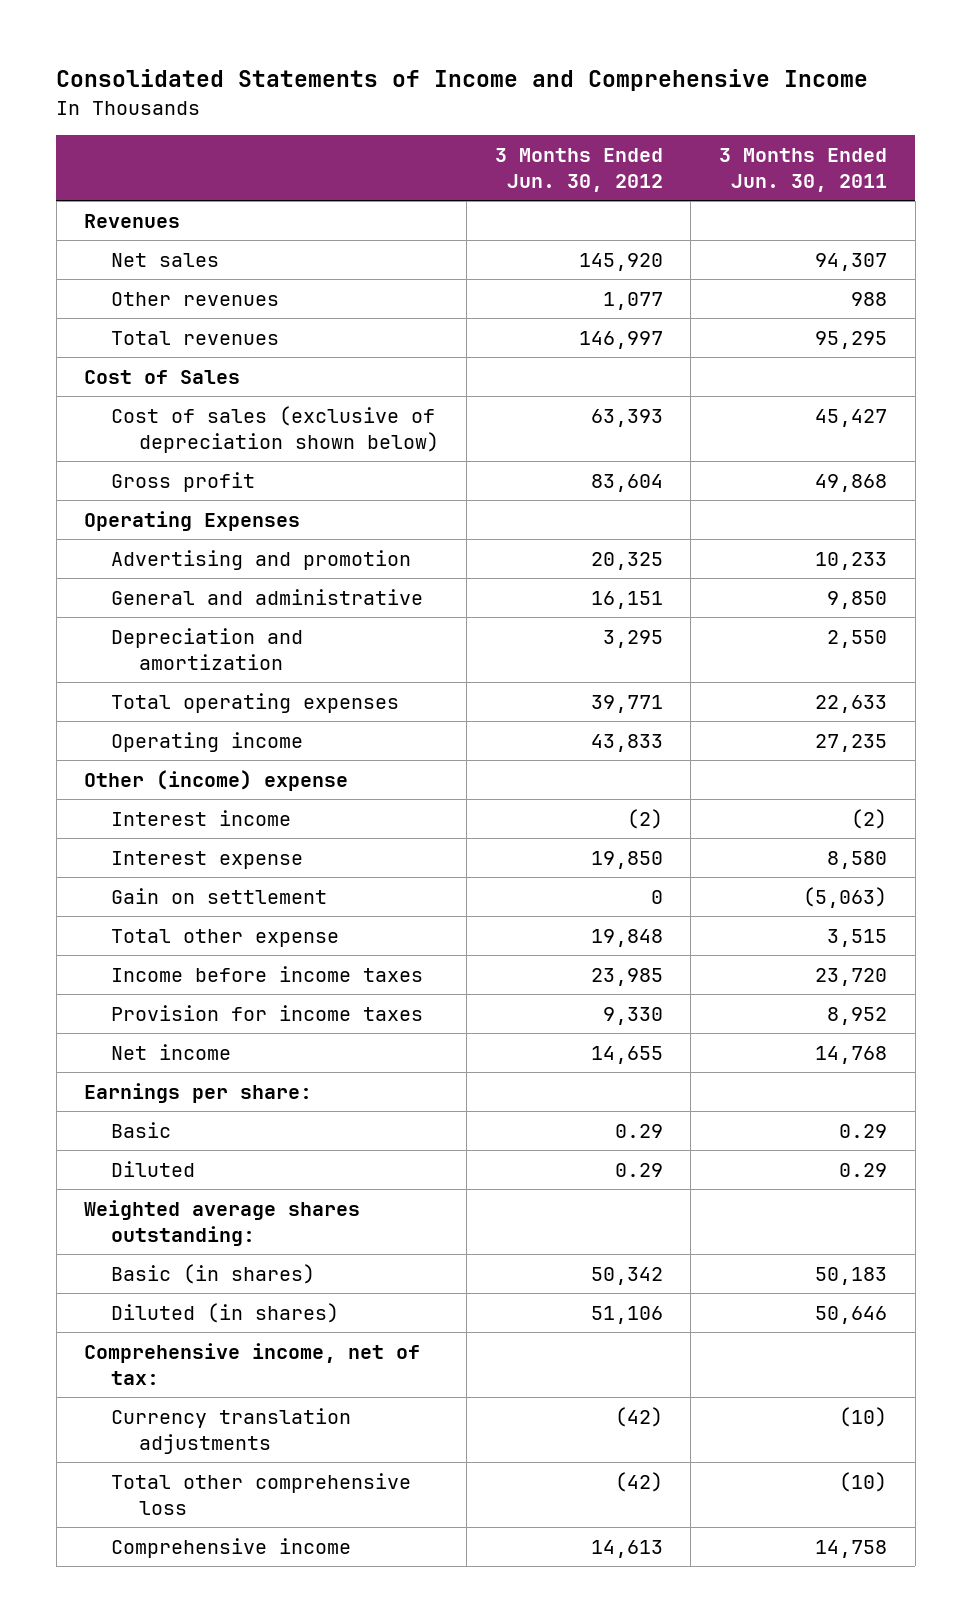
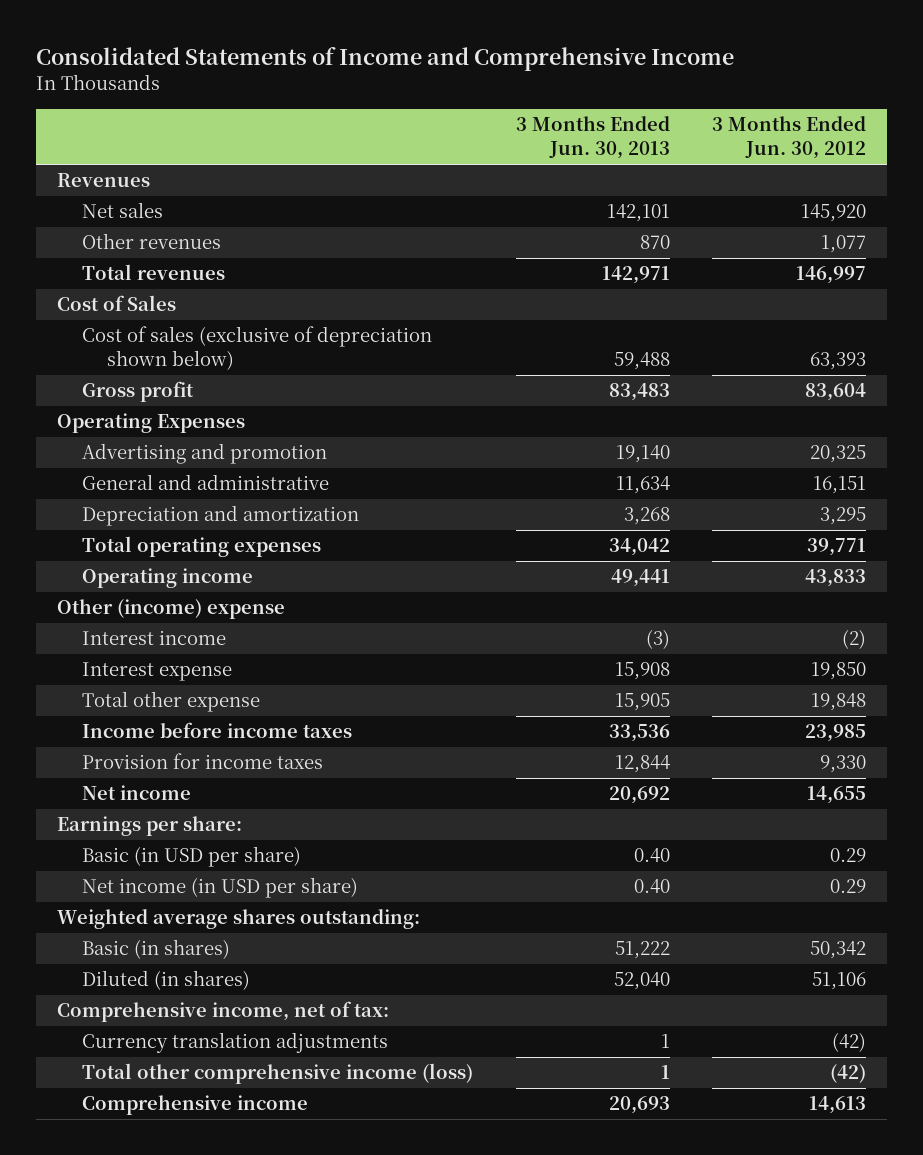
[719,147,888,192] 3 Months Ended Jun. 30, 2011 -> none
none -> [515,116,670,160] 3 Months Ended Jun. 30, 2013
[111,888,328,905] Gain on settlement -> none
[111,1122,172,1139] Basic -> [81,846,301,868] Basic (in USD per share)
[111,1161,196,1178] Diluted -> [81,877,358,899] Net income (in USD per share)
[111,1473,412,1516] Total other comprehensive loss -> [81,1063,473,1085] Total other comprehensive income (loss)

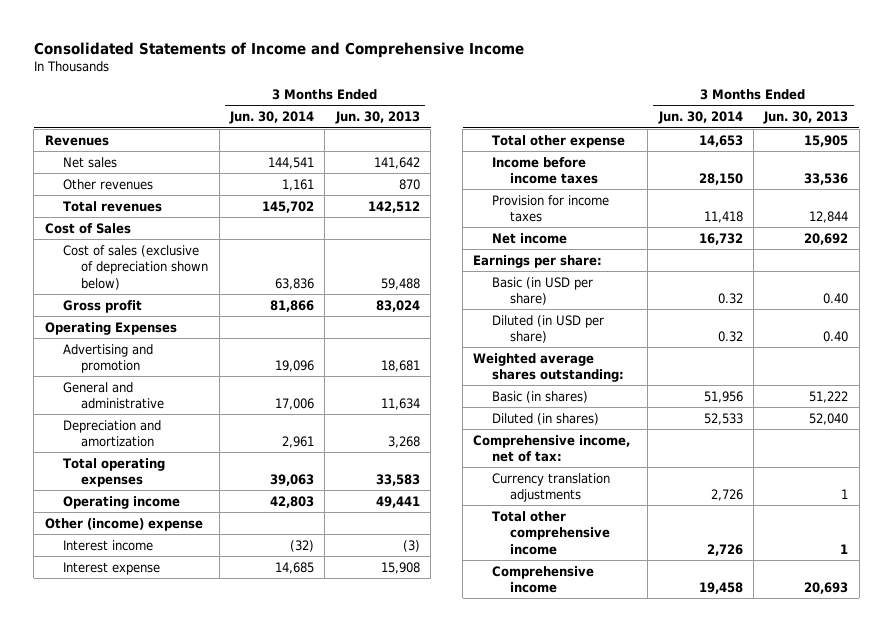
[712,116,867,160] 3 Months Ended Jun. 30, 2012 -> none
none -> [228,111,314,125] Jun. 30, 2014
[606,204,670,223] 142,101 -> [373,156,420,169] 141,642
[601,266,670,285] 142,971 -> [367,200,420,213] 142,512
[608,383,670,402] 83,483 -> [375,299,420,312] 83,024
[615,445,670,464] 19,140 -> [380,360,420,373] 18,681
[608,538,670,557] 34,042 -> [375,474,420,487] 33,583
[81,877,358,899] Net income (in USD per share) -> [491,314,604,344] Diluted (in USD per share)
[81,1063,473,1085] Total other comprehensive income (loss) -> [491,510,610,555] Total other comprehensive income

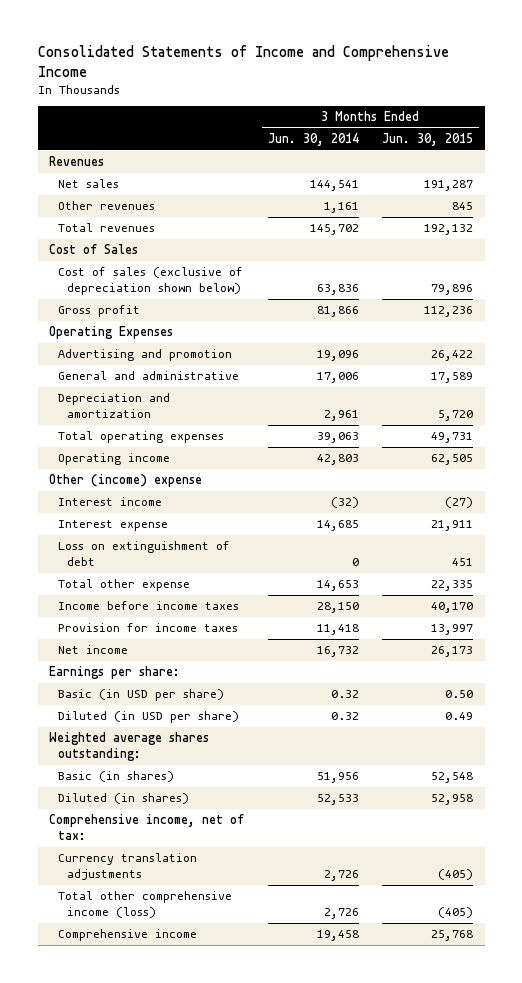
[334,111,420,125] Jun. 30, 2013 -> none
none -> [381,133,473,147] Jun. 30, 2015
none -> [58,541,231,567] Loss on extinguishment of debt
[491,510,610,555] Total other comprehensive income -> [58,891,233,919] Total other comprehensive income (loss)

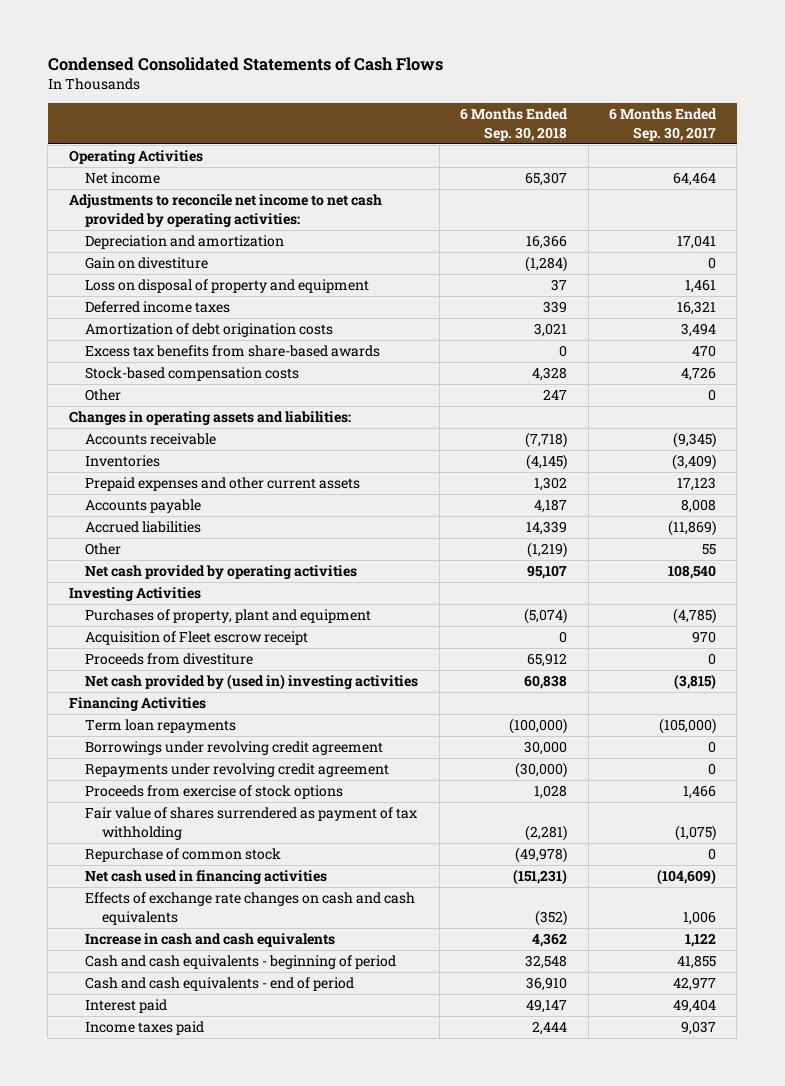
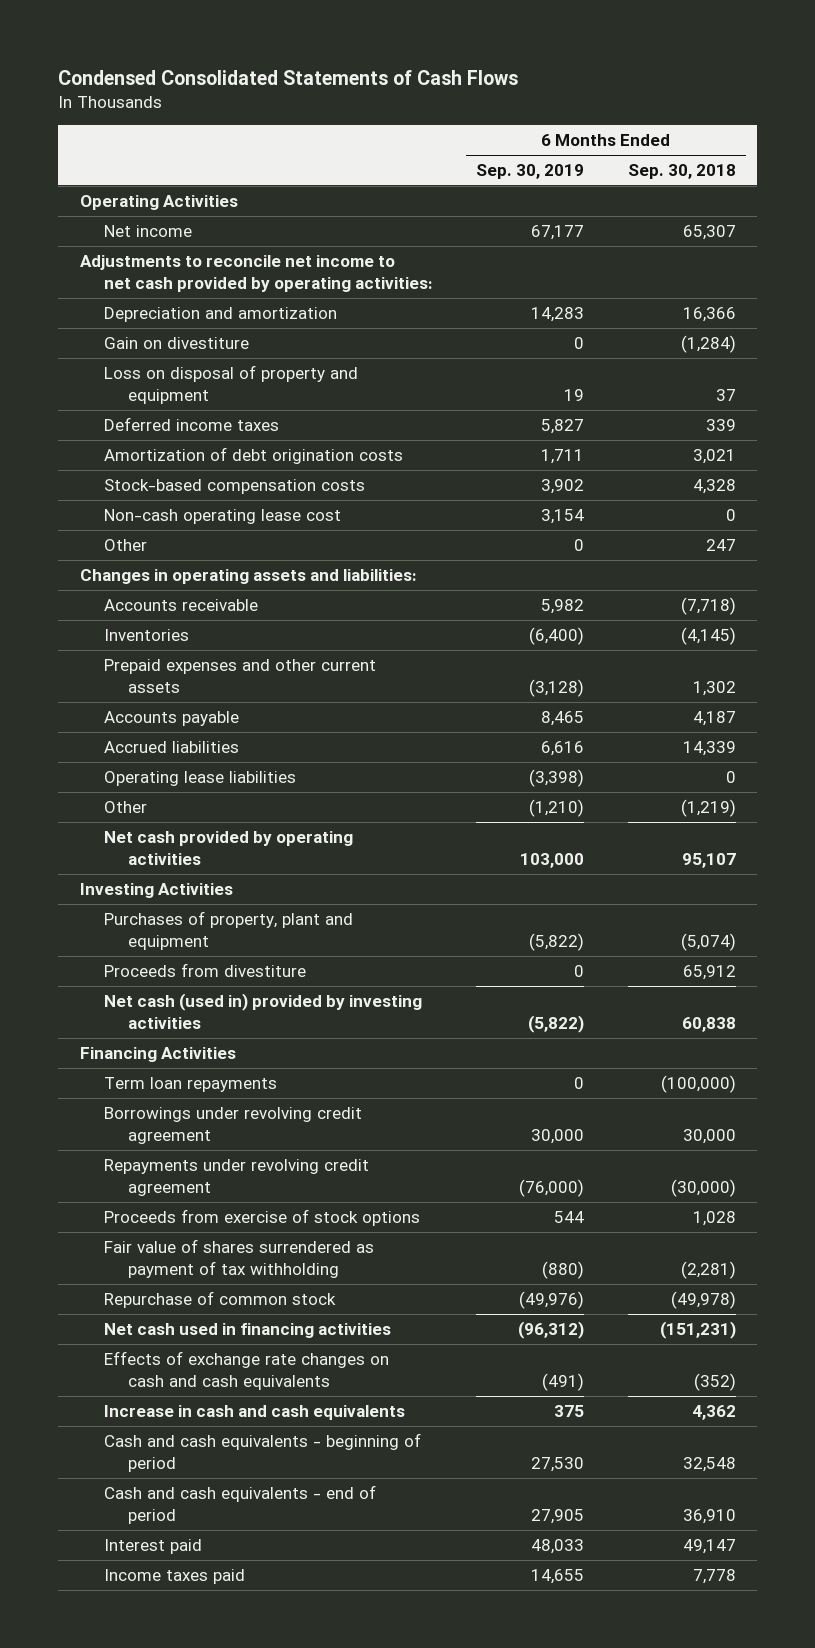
[609,108,718,141] 6 Months Ended Sep. 30, 2017 -> none
none -> [476,164,585,180] Sep. 30, 2019
[85,345,381,358] Excess tax benefits from share-based awards -> none
none -> [104,509,342,525] Non-cash operating lease cost
none -> [104,771,297,787] Operating lease liabilities
[85,631,309,646] Acquisition of Fleet escrow receipt -> none
[85,674,419,691] Net cash provided by (used in) investing activities -> [104,993,423,1029] Net cash (used in) provided by investing activities
[532,1021,568,1036] 2,444 -> [692,1569,736,1585] 7,778

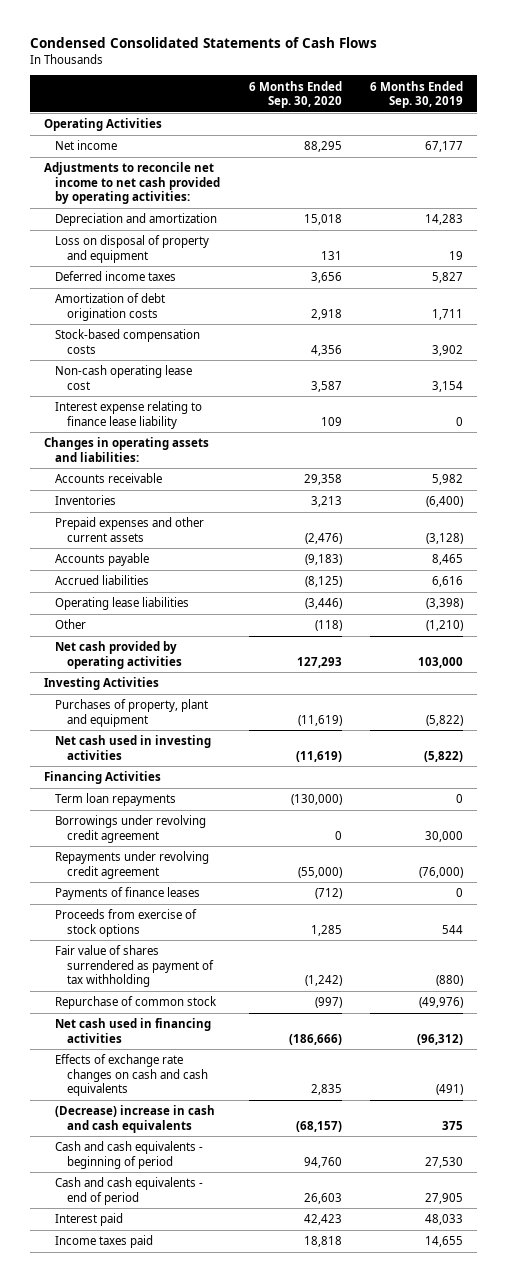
[627,164,736,180] Sep. 30, 2018 -> none
none -> [248,80,342,109] 6 Months Ended Sep. 30, 2020
[104,337,250,350] Gain on divestiture -> none
[104,539,148,552] Other -> none
none -> [55,401,203,429] Interest expense relating to finance lease liability
[104,963,307,978] Proceeds from divestiture -> none
[104,993,423,1029] Net cash (used in) provided by investing activities -> [55,735,212,760] Net cash used in investing activities
none -> [55,887,201,901] Payments of finance leases
[104,1405,406,1421] Increase in cash and cash equivalents -> [55,1105,216,1133] (Decrease) increase in cash and cash equivalents

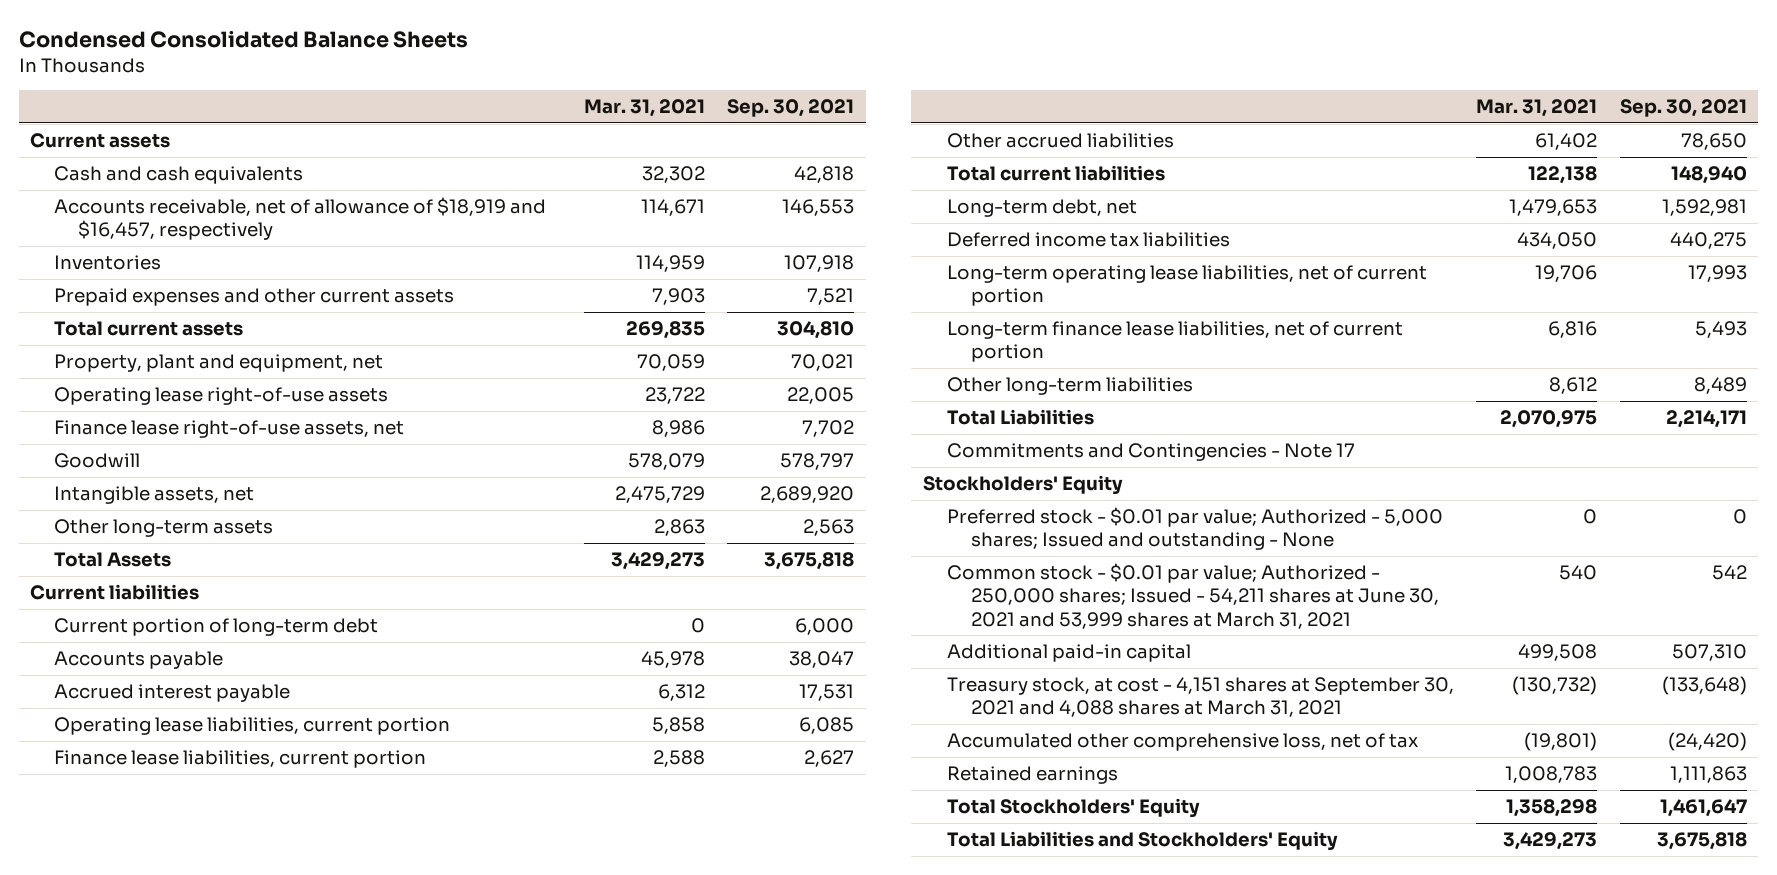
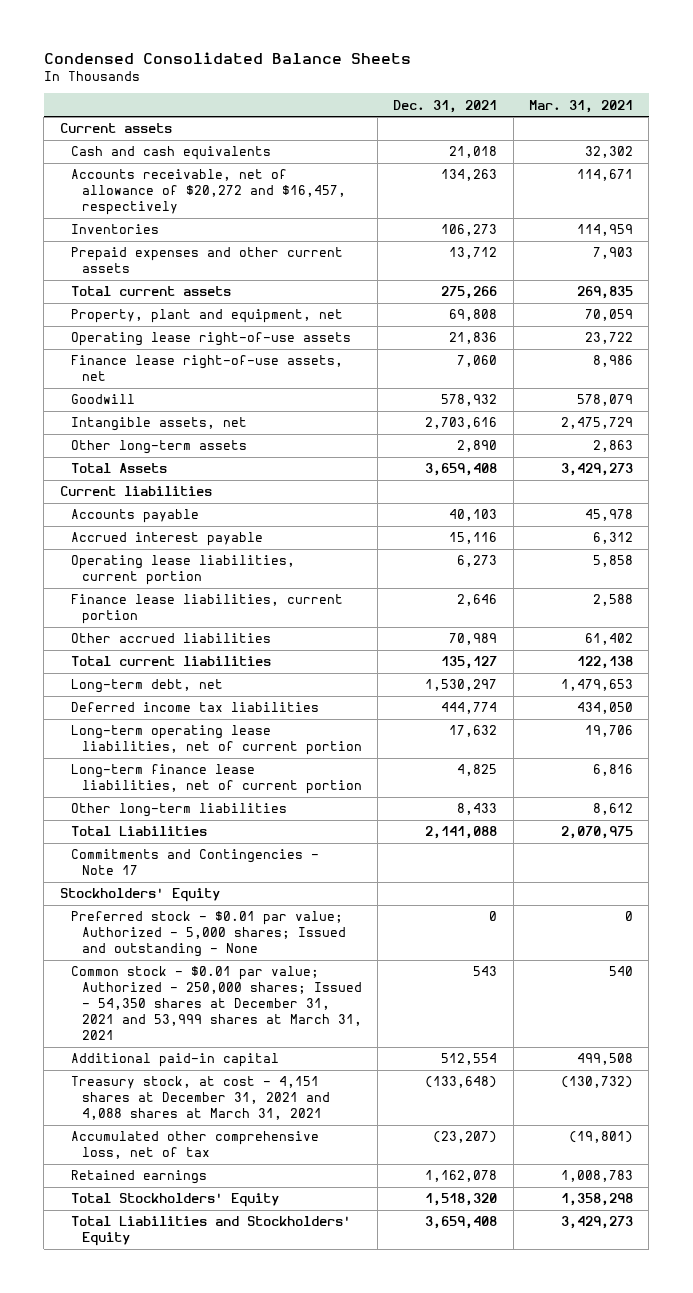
[727,99,855,118] Sep. 30, 2021 -> none
none -> [393,99,498,113] Dec. 31, 2021
[54,196,547,241] Accounts receivable, net of allowance of $18,919 and $16,457, respectively -> [70,169,346,216] Accounts receivable, net of allowance of $20,272 and $16,457, respectively
[54,617,379,636] Current portion of long-term debt -> none
[946,562,1439,629] Common stock - $0.01 par value; Authorized - 250,000 shares; Issued - 54,211 shares at June 30, 2021 and 53,999 shares at March 31, 2021 -> [70,966,362,1040] Common stock - $0.01 par value; Authorized - 250,000 shares; Issued - 54,350 shares at December 31, 2021 and 53,999 shares at March 31, 2021
[946,676,1454,718] Treasury stock, at cost - 4,151 shares at September 30, 2021 and 4,088 shares at March 31, 2021 -> [70,1076,330,1121] Treasury stock, at cost - 4,151 shares at December 31, 2021 and 4,088 shares at March 31, 2021

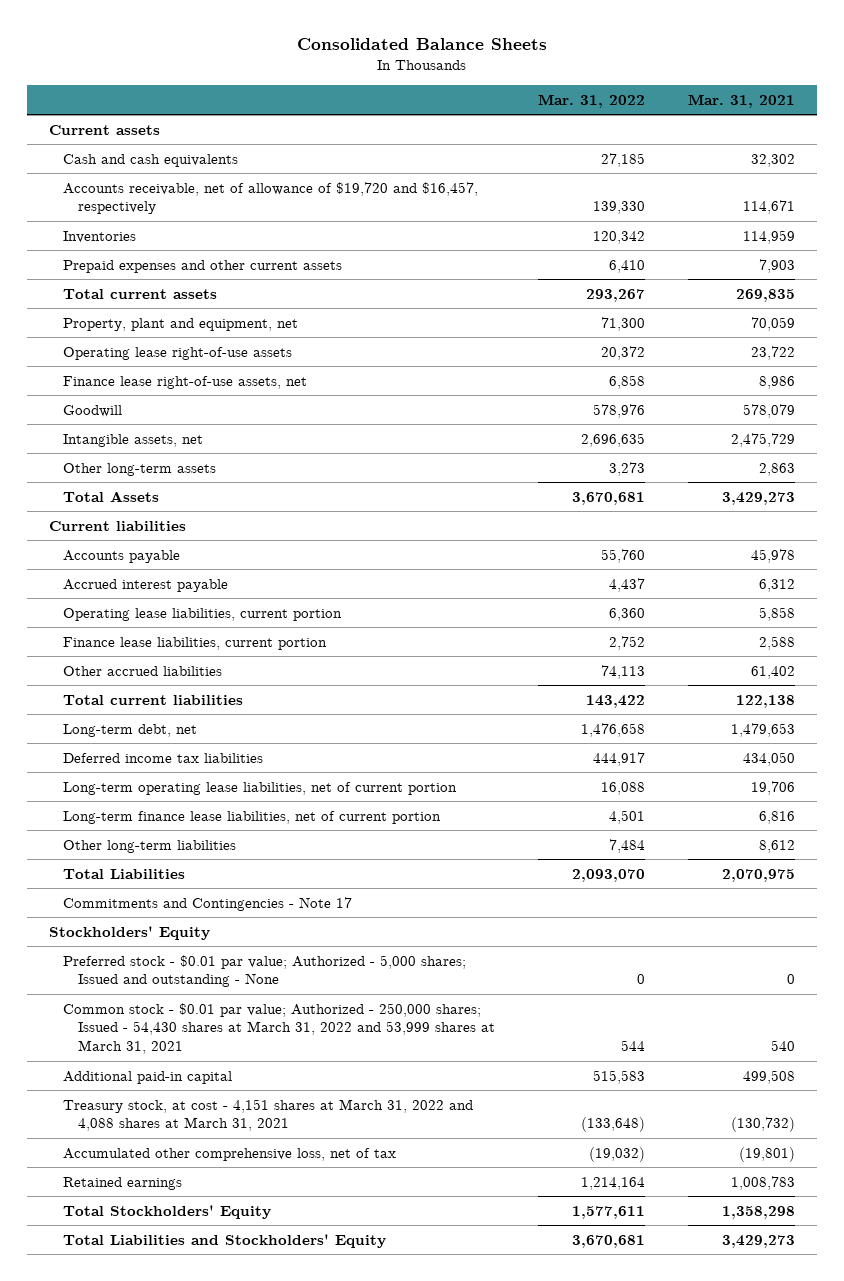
[43,51,411,64] Condensed Consolidated Balance Sheets -> [296,38,547,51] Consolidated Balance Sheets
[393,99,498,113] Dec. 31, 2021 -> none
none -> [538,93,646,108] Mar. 31, 2022
[70,169,346,216] Accounts receivable, net of allowance of $20,272 and $16,457, respectively -> [63,181,479,215] Accounts receivable, net of allowance of $19,720 and $16,457, respectively
[70,966,362,1040] Common stock - $0.01 par value; Authorized - 250,000 shares; Issued - 54,350 shares at December 31, 2021 and 53,999 shares at March 31, 2021 -> [63,1002,495,1055] Common stock - $0.01 par value; Authorized - 250,000 shares; Issued - 54,430 shares at March 31, 2022 and 53,999 shares at March 31, 2021
[70,1076,330,1121] Treasury stock, at cost - 4,151 shares at December 31, 2021 and 4,088 shares at March 31, 2021 -> [63,1098,474,1132] Treasury stock, at cost - 4,151 shares at March 31, 2022 and 4,088 shares at March 31, 2021

